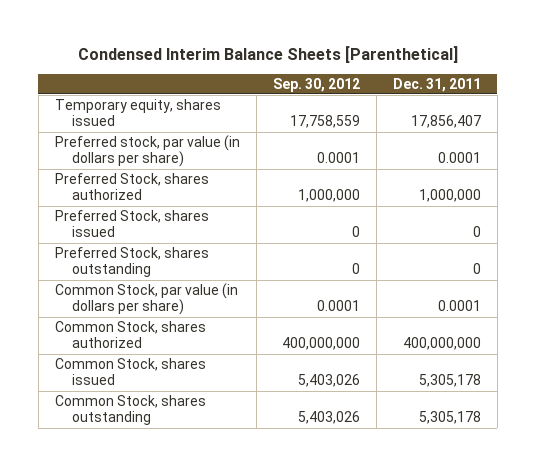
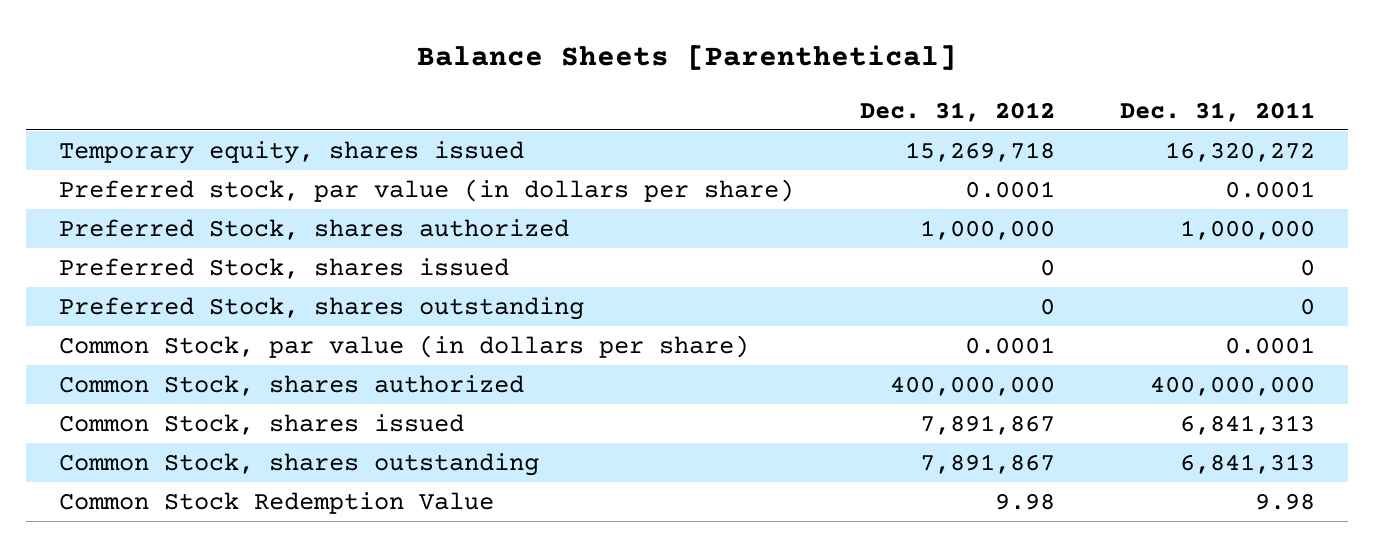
[77,45,458,63] Condensed Interim Balance Sheets [Parenthetical] -> [417,45,958,71] Balance Sheets [Parenthetical]
[272,77,360,92] Sep. 30, 2012 -> none
none -> [859,101,1055,122] Dec. 31, 2012
[410,115,481,129] 17,856,407 -> [1165,141,1316,162] 16,320,272
[418,374,481,388] 5,305,178 -> [1180,414,1316,435] 6,841,313
[418,411,481,425] 5,305,178 -> [1180,453,1316,474] 6,841,313
none -> [58,491,494,514] Common Stock Redemption Value

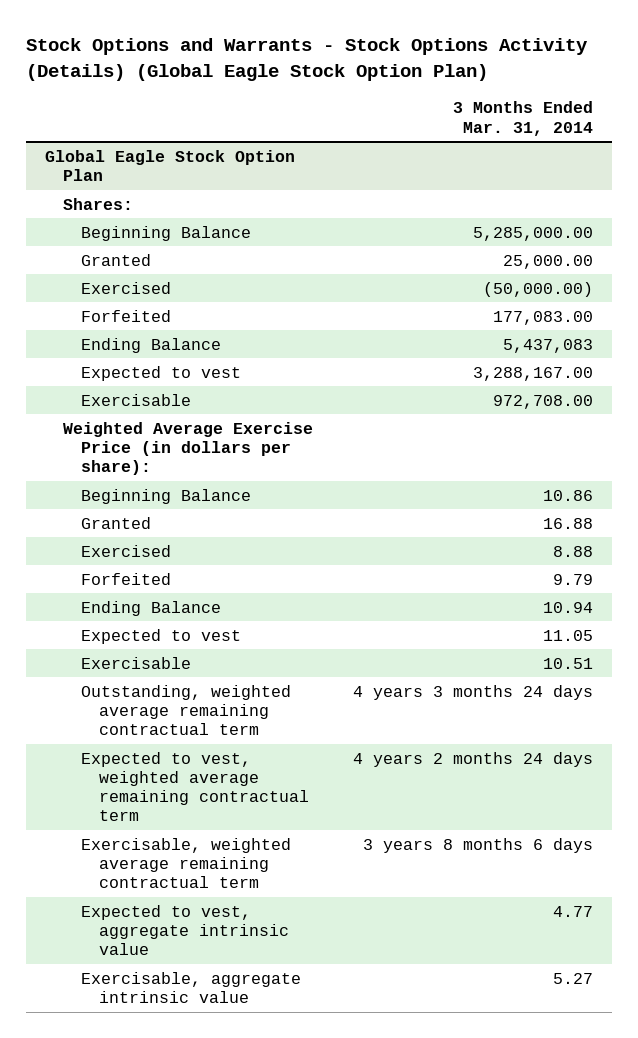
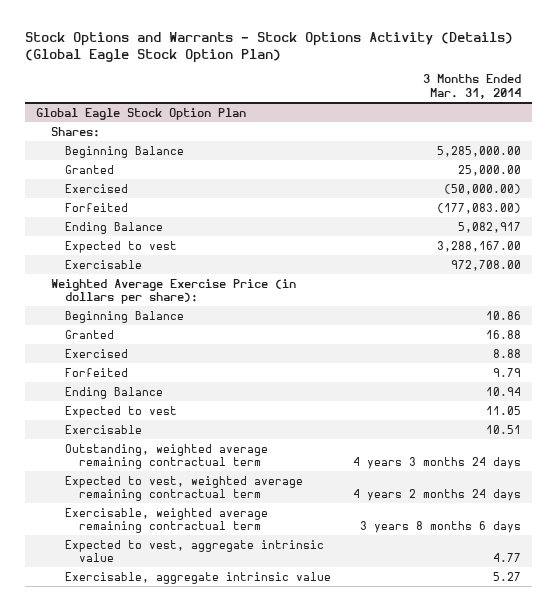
[492,310,593,325] 177,083.00 -> [436,202,521,214] (177,083.00)
[502,338,593,353] 5,437,083 -> [457,221,521,233] 5,082,917

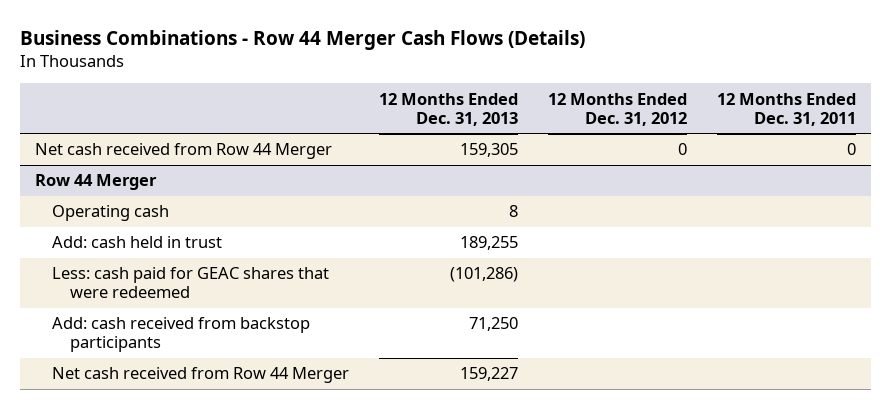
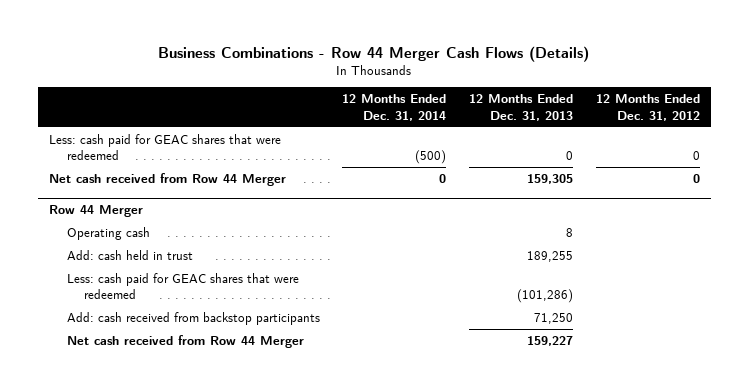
[716,92,856,126] 12 Months Ended Dec. 31, 2011 -> none
none -> [342,94,447,121] 12 Months Ended Dec. 31, 2014
none -> [49,133,282,161] Less: cash paid for GEAC shares that were redeemed

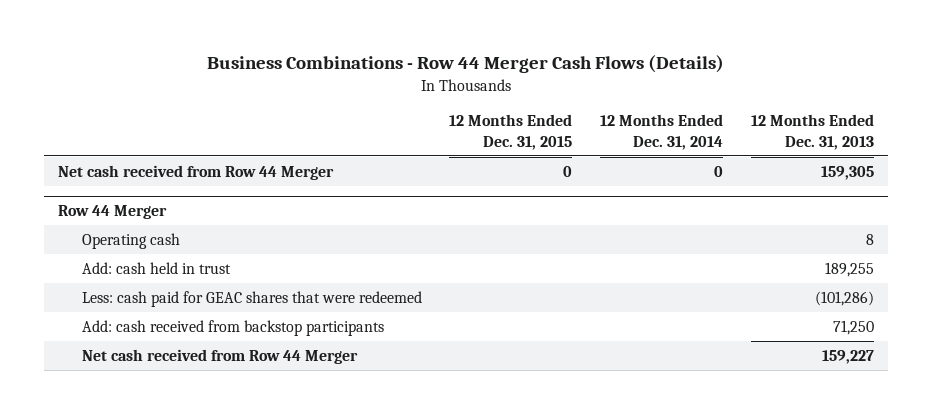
[595,94,700,121] 12 Months Ended Dec. 31, 2012 -> none
none -> [449,114,573,150] 12 Months Ended Dec. 31, 2015
[49,133,282,161] Less: cash paid for GEAC shares that were redeemed -> none

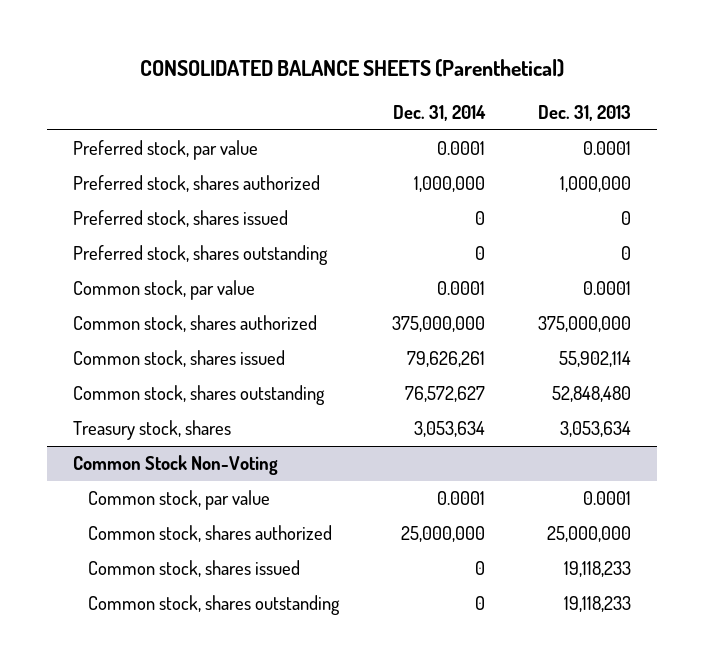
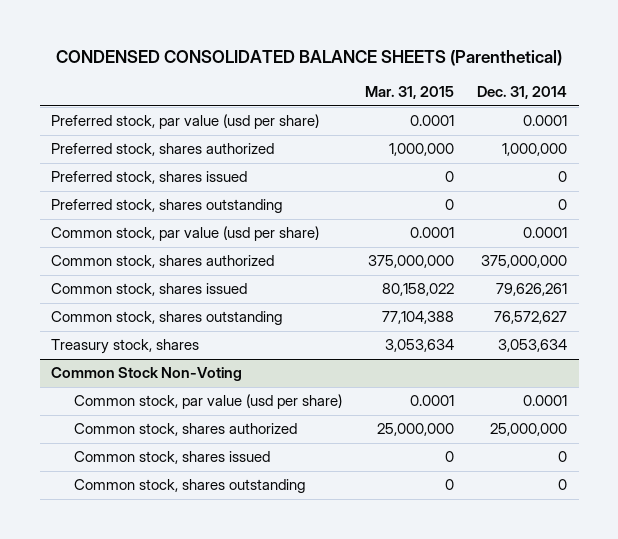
[140,58,565,77] CONSOLIDATED BALANCE SHEETS (Parenthetical) -> [56,50,563,67] CONDENSED CONSOLIDATED BALANCE SHEETS (Parenthetical)
[537,105,631,122] Dec. 31, 2013 -> none
none -> [365,86,455,100] Mar. 31, 2015
[73,140,259,161] Preferred stock, par value -> [51,114,320,130] Preferred stock, par value (usd per share)
[73,280,256,301] Common stock, par value -> [51,226,320,242] Common stock, par value (usd per share)
[87,490,270,511] Common stock, par value -> [74,394,343,410] Common stock, par value (usd per share)

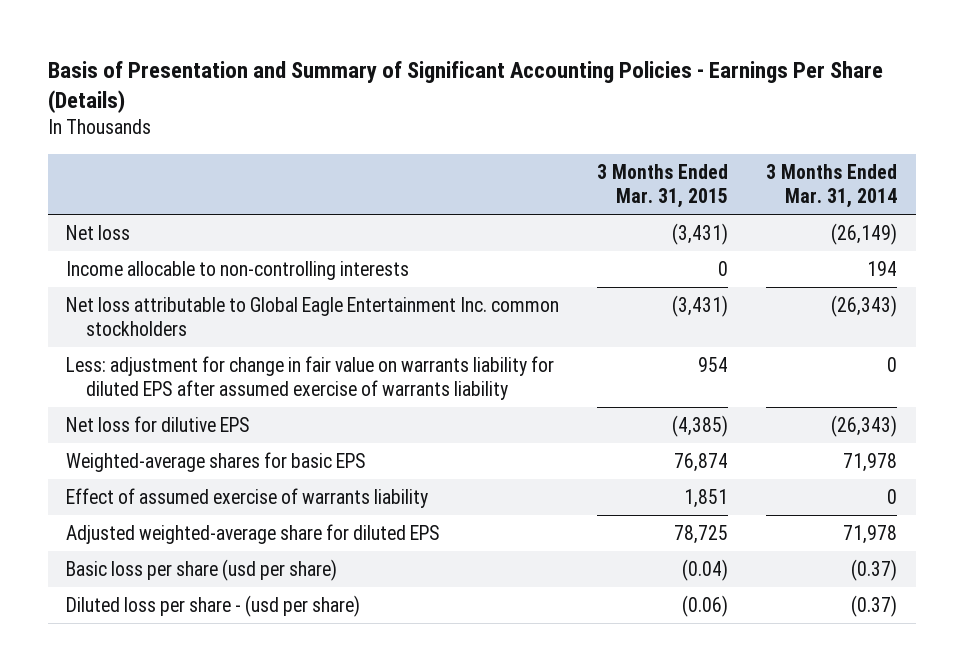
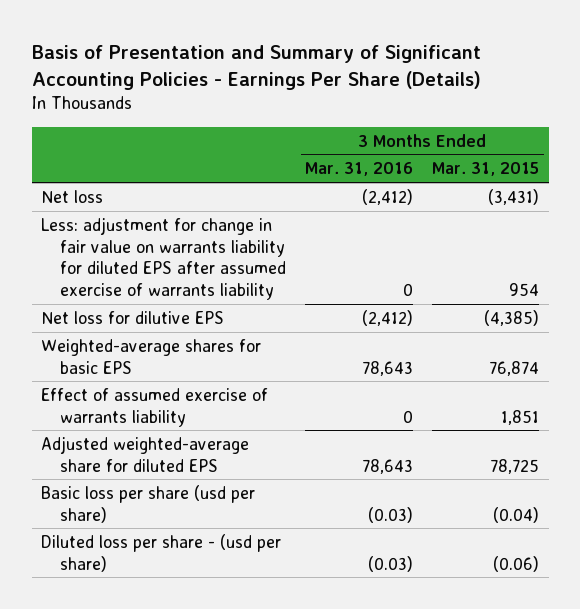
[765,163,897,209] 3 Months Ended Mar. 31, 2014 -> none
none -> [305,162,414,177] Mar. 31, 2016
[66,260,410,280] Income allocable to non-controlling interests -> none
[66,296,560,337] Net loss attributable to Global Eagle Entertainment Inc. common stockholders -> none

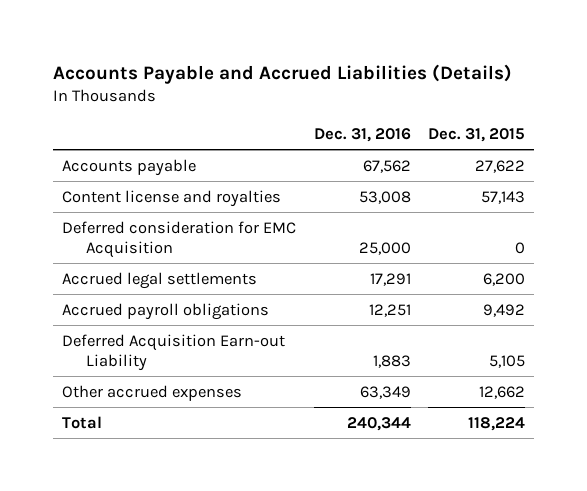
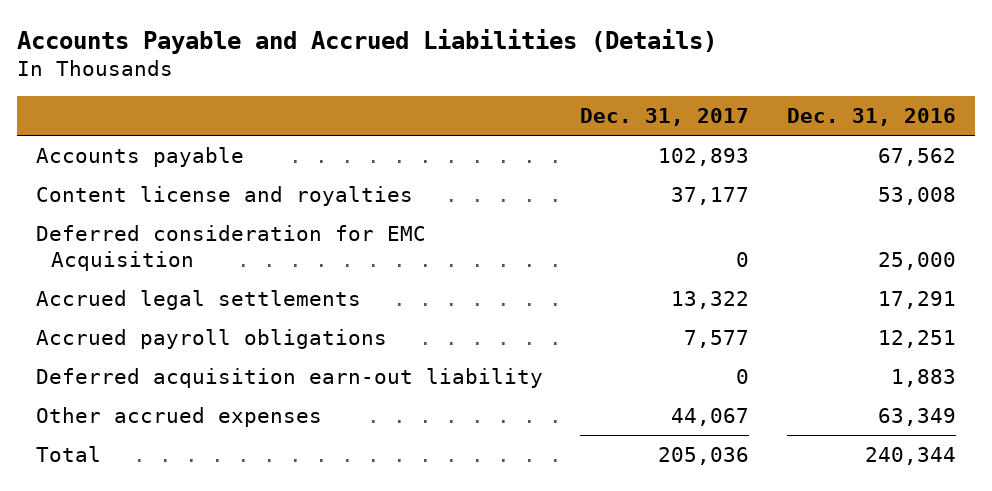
[428,128,526,143] Dec. 31, 2015 -> none
none -> [580,108,750,127] Dec. 31, 2017
[61,333,285,372] Deferred Acquisition Earn-out Liability -> [35,367,543,388] Deferred acquisition earn-out liability

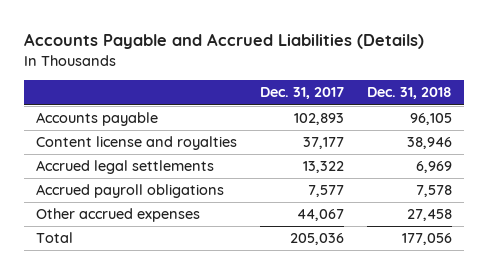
[787,108,957,127] Dec. 31, 2016 -> none
none -> [367,87,453,100] Dec. 31, 2018
[35,224,426,271] Deferred consideration for EMC Acquisition -> none
[35,367,543,388] Deferred acquisition earn-out liability -> none

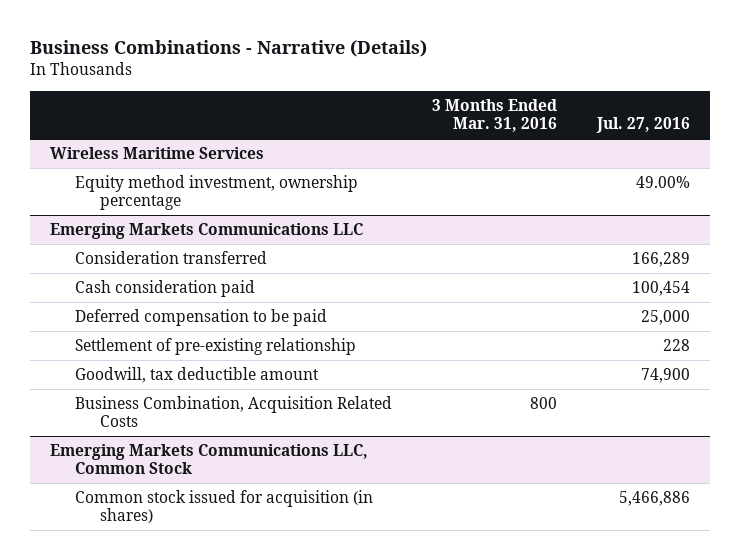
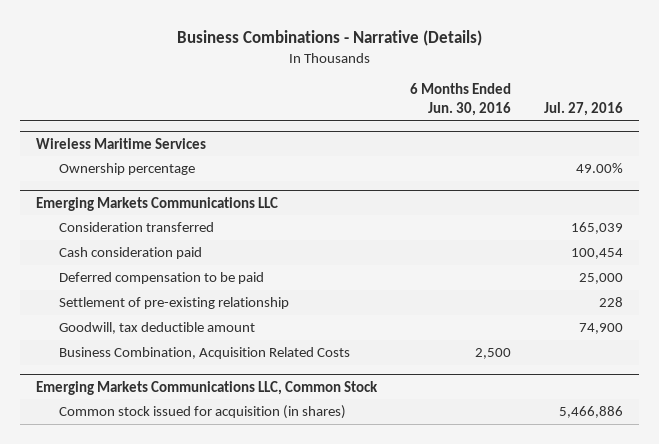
[431,99,557,133] 3 Months Ended Mar. 31, 2016 -> none
none -> [410,83,512,117] 6 Months Ended Jun. 30, 2016
[74,175,358,211] Equity method investment, ownership percentage -> [59,163,196,176] Ownership percentage
[632,252,691,268] 166,289 -> [570,222,623,235] 165,039

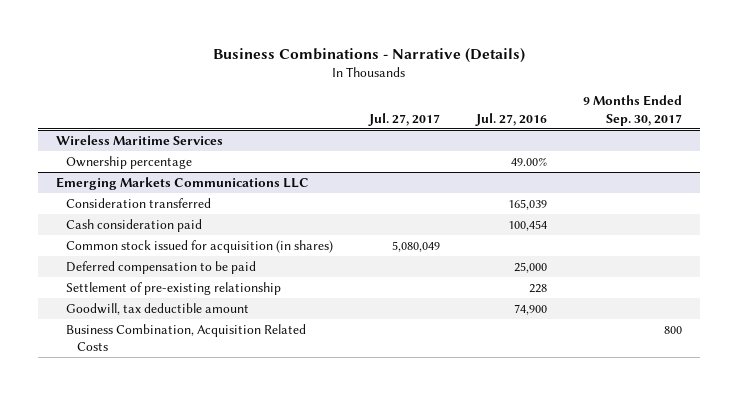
[410,83,512,117] 6 Months Ended Jun. 30, 2016 -> none
none -> [368,112,441,126] Jul. 27, 2017
none -> [583,95,683,126] 9 Months Ended Sep. 30, 2017
none -> [66,239,334,253] Common stock issued for acquisition (in shares)
[36,380,379,395] Emerging Markets Communications LLC, Common Stock -> none
[59,405,347,420] Common stock issued for acquisition (in shares) -> none

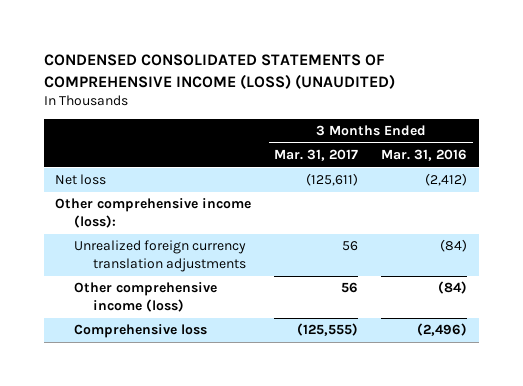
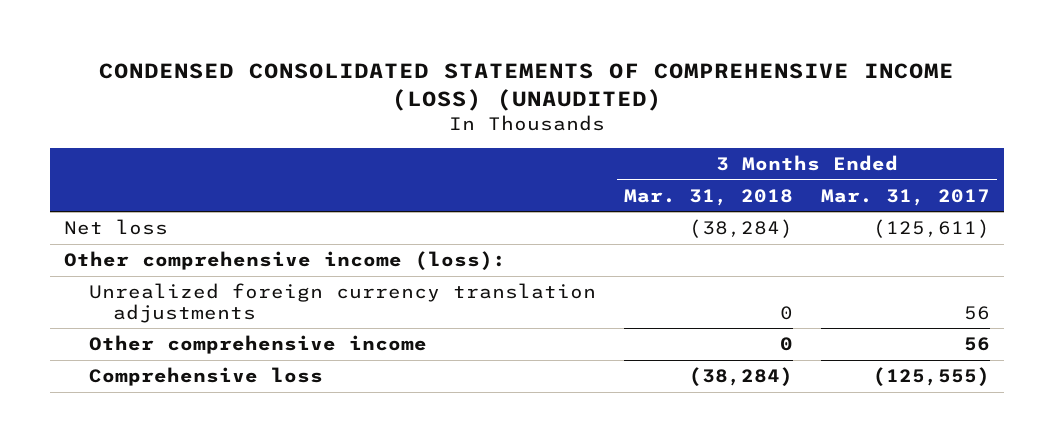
[381,149,468,162] Mar. 31, 2016 -> none
none -> [623,188,793,206] Mar. 31, 2018
[74,282,218,312] Other comprehensive income (loss) -> [88,335,427,355] Other comprehensive income

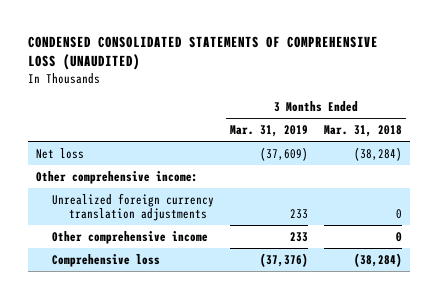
[99,62,955,111] CONDENSED CONSOLIDATED STATEMENTS OF COMPREHENSIVE INCOME (LOSS) (UNAUDITED) -> [27,35,378,71] CONDENSED CONSOLIDATED STATEMENTS OF COMPREHENSIVE LOSS (UNAUDITED)
[820,188,990,206] Mar. 31, 2017 -> none
none -> [230,125,309,138] Mar. 31, 2019
[64,251,507,271] Other comprehensive income (loss): -> [35,170,198,184] Other comprehensive income:

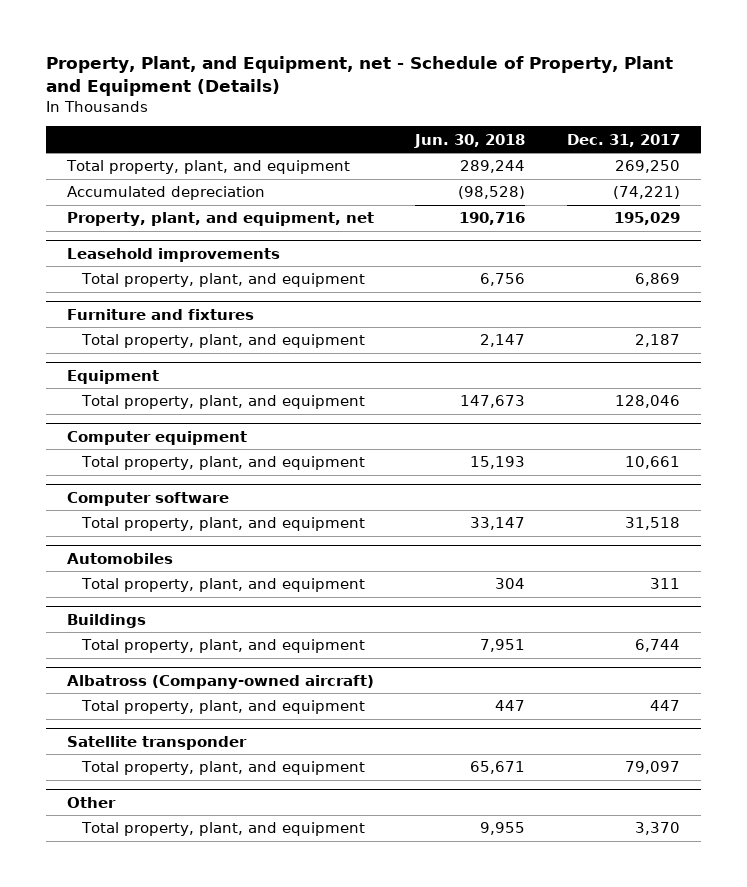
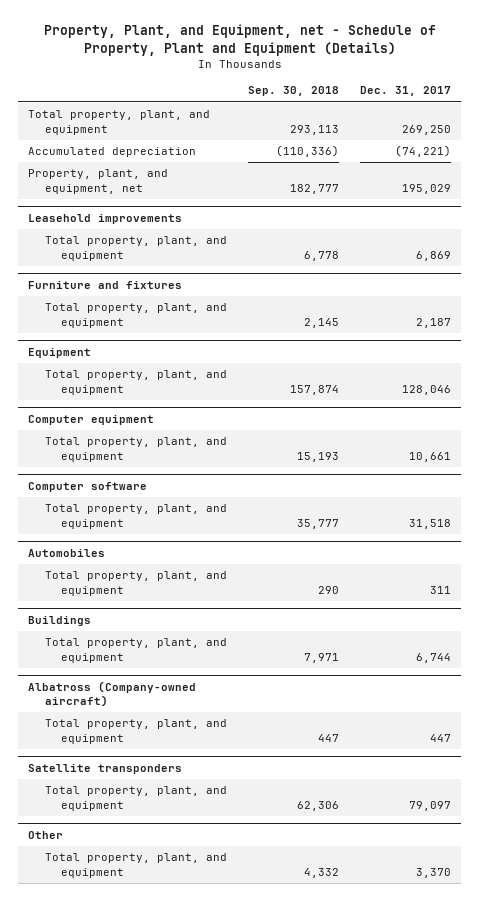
[414,133,526,148] Jun. 30, 2018 -> none
none -> [247,86,339,97] Sep. 30, 2018
[66,735,247,750] Satellite transponder -> [28,763,183,774] Satellite transponders

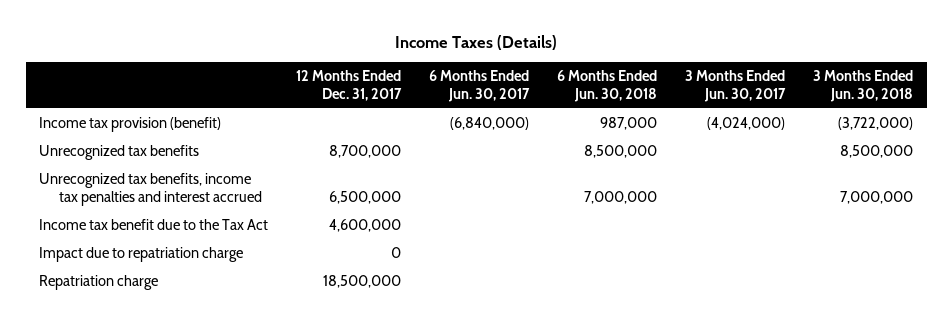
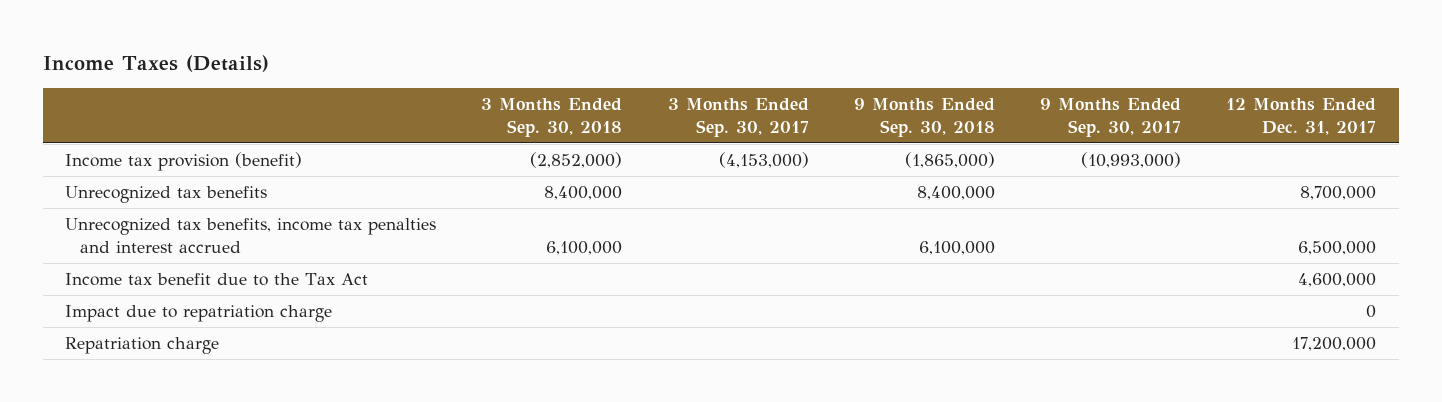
[429,70,531,102] 6 Months Ended Jun. 30, 2017 -> none
[556,70,657,102] 6 Months Ended Jun. 30, 2018 -> none
[684,70,786,102] 3 Months Ended Jun. 30, 2017 -> none
[812,70,913,102] 3 Months Ended Jun. 30, 2018 -> none
none -> [481,97,623,137] 3 Months Ended Sep. 30, 2018
none -> [667,97,809,137] 3 Months Ended Sep. 30, 2017
none -> [853,97,995,137] 9 Months Ended Sep. 30, 2018
none -> [1040,97,1182,137] 9 Months Ended Sep. 30, 2017
[323,275,402,289] 18,500,000 -> [1292,337,1377,352] 17,200,000

